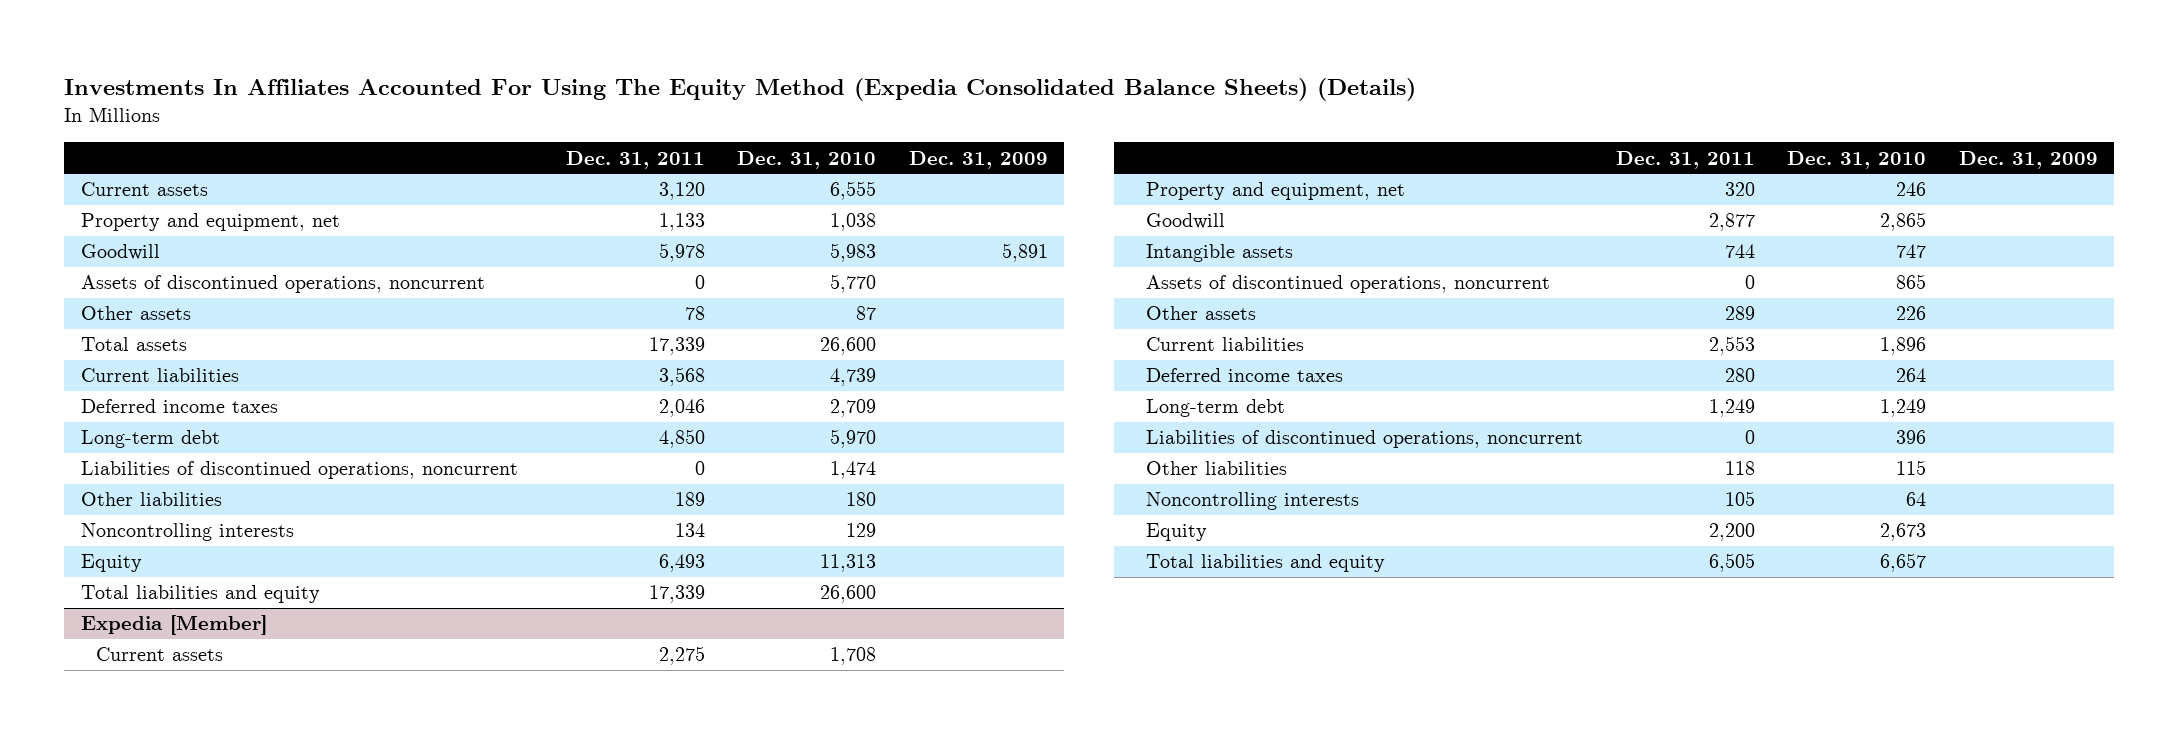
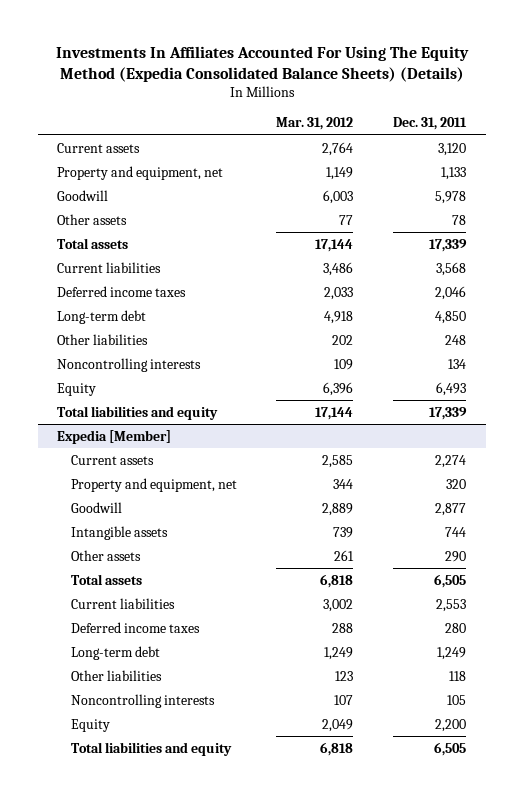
[737,150,877,169] Dec. 31, 2010 -> none
[908,150,1048,169] Dec. 31, 2009 -> none
none -> [276,117,354,131] Mar. 31, 2012
[80,275,485,294] Assets of discontinued operations, noncurrent -> none
[80,461,518,480] Liabilities of discontinued operations, noncurrent -> none
[674,492,705,507] 189 -> [445,334,467,345] 248
[658,646,705,666] 2,275 -> [435,454,467,468] 2,274
[1146,275,1551,294] Assets of discontinued operations, noncurrent -> none
[1724,306,1755,321] 289 -> [445,550,467,562] 290
none -> [70,573,142,585] Total assets
[1146,430,1584,449] Liabilities of discontinued operations, noncurrent -> none

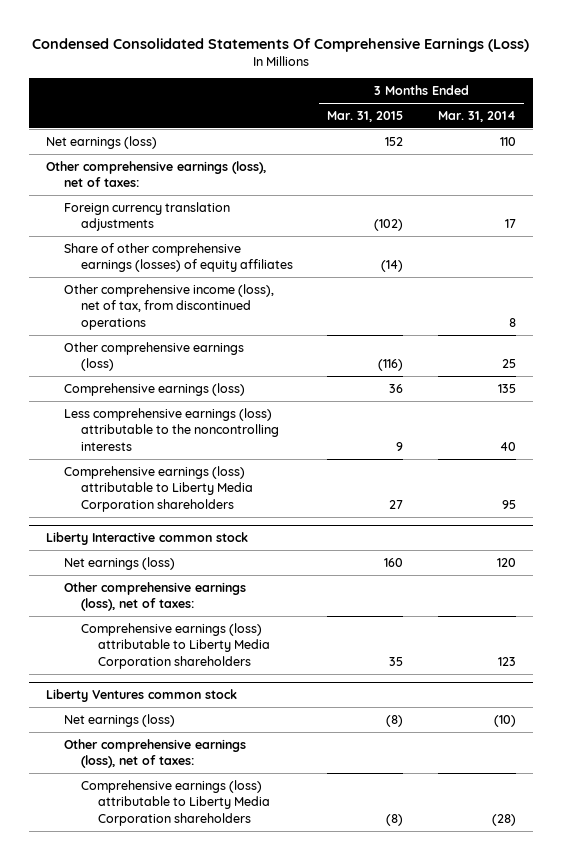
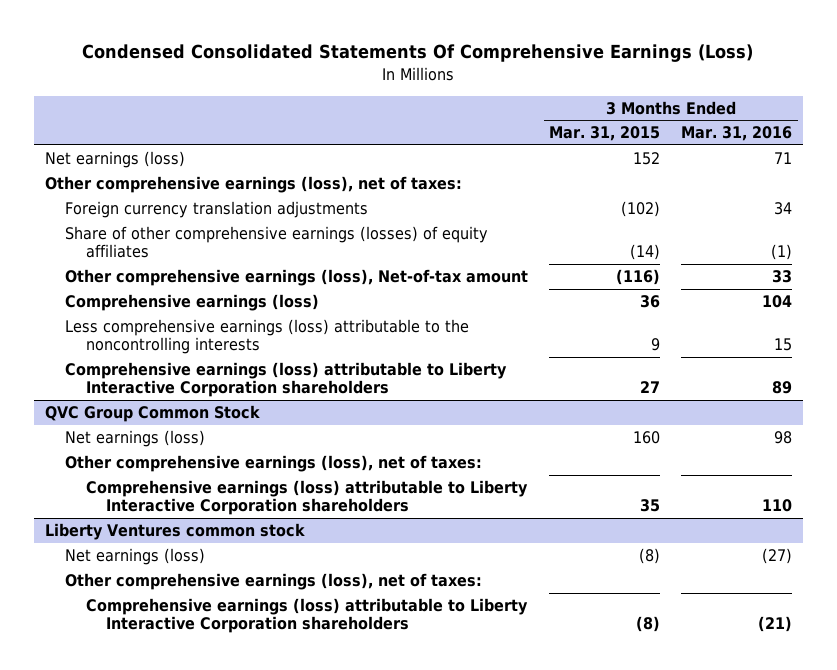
[437,110,516,122] Mar. 31, 2014 -> none
none -> [681,126,793,142] Mar. 31, 2016
[63,283,274,330] Other comprehensive income (loss), net of tax, from discontinued operations -> none
[63,341,244,372] Other comprehensive earnings (loss) -> [65,269,529,287] Other comprehensive earnings (loss), Net-of-tax amount
[46,532,249,546] Liberty Interactive common stock -> none
[63,465,253,512] Comprehensive earnings (loss) attributable to Liberty Media Corporation shareholders -> [65,362,508,398] Comprehensive earnings (loss) attributable to Liberty Interactive Corporation shareholders
none -> [44,405,260,423] QVC Group Common Stock
[80,622,271,669] Comprehensive earnings (loss) attributable to Liberty Media Corporation shareholders -> [85,480,528,516] Comprehensive earnings (loss) attributable to Liberty Interactive Corporation shareholders
[80,779,271,826] Comprehensive earnings (loss) attributable to Liberty Media Corporation shareholders -> [85,598,528,634] Comprehensive earnings (loss) attributable to Liberty Interactive Corporation shareholders

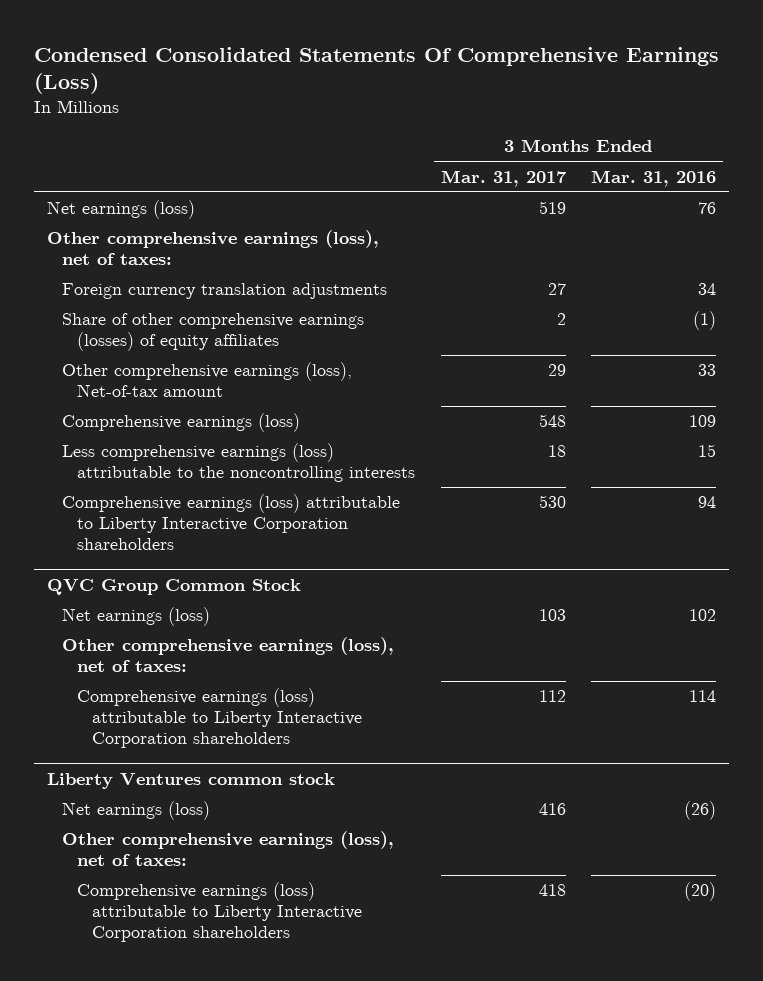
[549,126,661,142] Mar. 31, 2015 -> none
none -> [440,169,567,187] Mar. 31, 2017
[774,152,793,165] 71 -> [698,202,717,215] 76
[762,295,793,309] 104 -> [689,415,717,428] 109
[772,381,793,395] 89 -> [698,496,717,509] 94
[774,431,793,445] 98 -> [689,609,717,622] 102
[762,499,793,513] 110 -> [689,690,717,703] 114
[762,548,793,565] (27) -> [684,801,717,821] (26)
[758,616,793,633] (21) -> [684,882,717,902] (20)

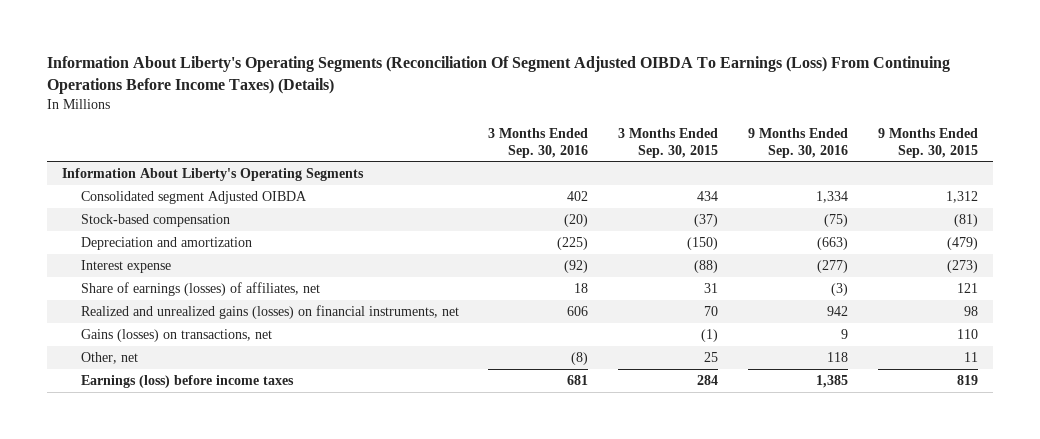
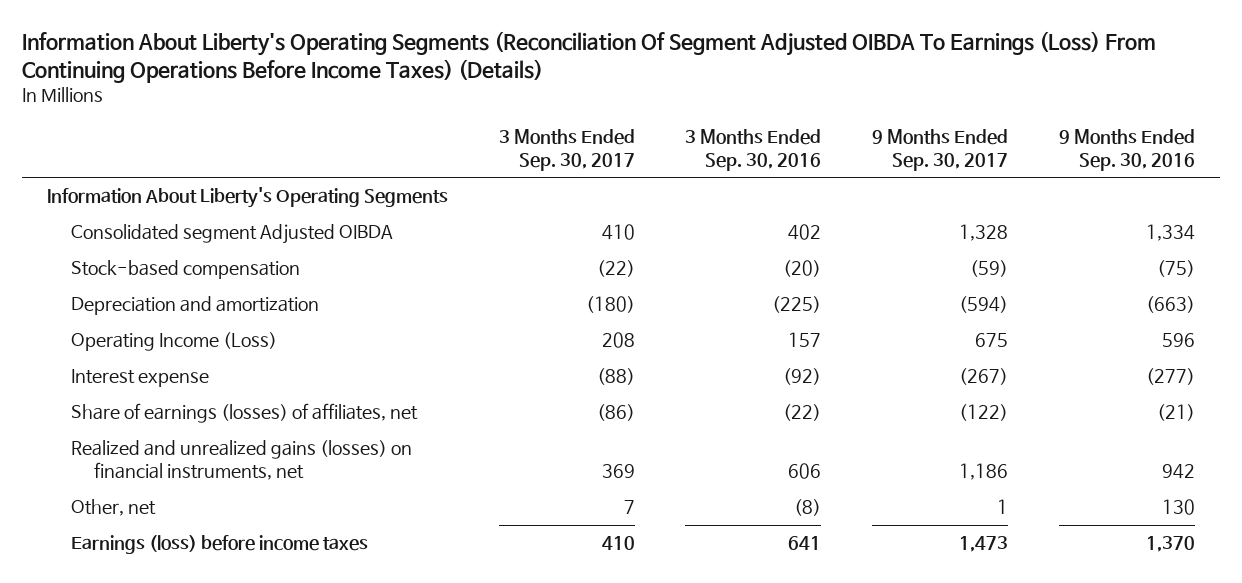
[618,128,719,158] 3 Months Ended Sep. 30, 2015 -> none
[877,128,978,158] 9 Months Ended Sep. 30, 2015 -> none
none -> [498,129,635,171] 3 Months Ended Sep. 30, 2017
none -> [871,129,1008,171] 9 Months Ended Sep. 30, 2017
none -> [70,332,277,352] Operating Income (Loss)
[574,282,589,293] 18 -> [783,404,822,422] (22)
[830,282,848,296] (3) -> [1156,404,1195,422] (21)
[80,328,272,342] Gains (losses) on transactions, net -> none
[826,351,848,362] 118 -> [1161,499,1195,516] 130
[567,374,589,385] 681 -> [788,536,822,551] 641
[815,374,848,388] 1,385 -> [1145,536,1195,553] 1,370

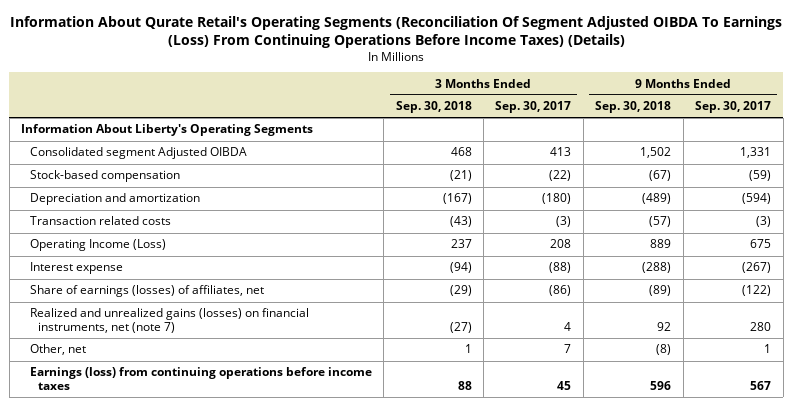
[21,31,1156,83] Information About Liberty's Operating Segments (Reconciliation Of Segment Adjusted OIBDA To Earnings (Loss) From Continuing Operations Before Income Taxes) (Details) -> [10,16,783,49] Information About Qurate Retail's Operating Segments (Reconciliation Of Segment Adjusted OIBDA To Earnings (Loss) From Continuing Operations Before Income Taxes) (Details)
[685,129,822,171] 3 Months Ended Sep. 30, 2016 -> none
[1058,129,1195,171] 9 Months Ended Sep. 30, 2016 -> none
none -> [395,101,472,114] Sep. 30, 2018
none -> [595,101,672,114] Sep. 30, 2018
[601,224,635,241] 410 -> [550,147,572,157] 413
[958,224,1008,242] 1,328 -> [740,147,772,159] 1,331
none -> [29,216,171,226] Transaction related costs
[70,440,412,481] Realized and unrealized gains (losses) on financial instruments, net -> [29,308,309,334] Realized and unrealized gains (losses) on financial instruments, net (note 7)
[601,464,635,479] 369 -> [564,322,572,332] 4
[958,463,1008,481] 1,186 -> [750,322,772,332] 280
[70,535,368,555] Earnings (loss) before income taxes -> [29,367,372,391] Earnings (loss) from continuing operations before income taxes
[601,536,635,551] 410 -> [557,381,572,391] 45
[958,536,1008,553] 1,473 -> [750,381,772,391] 567

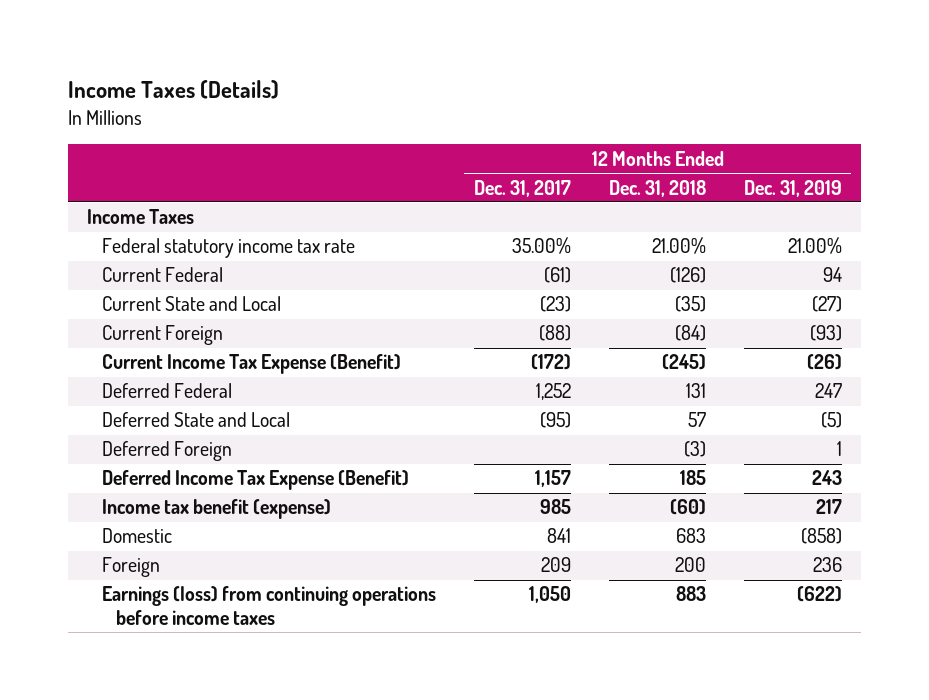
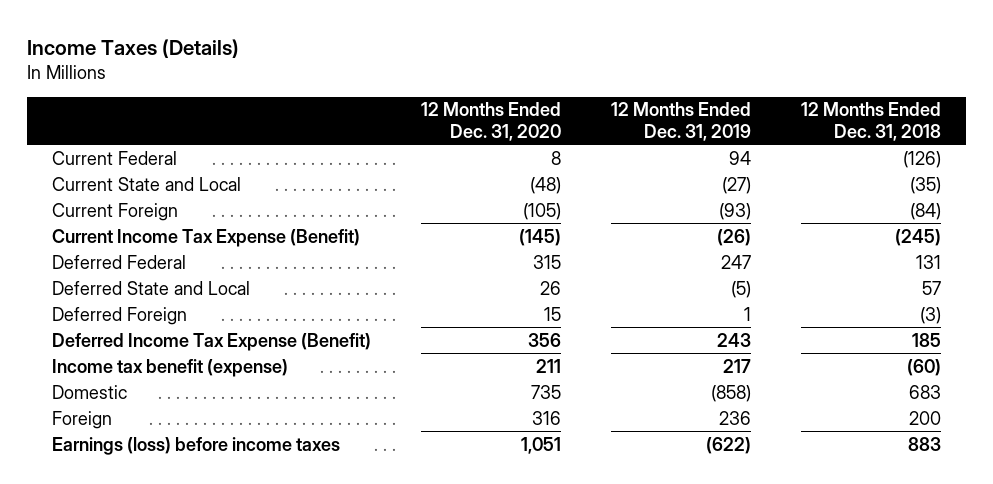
[473,179,571,197] Dec. 31, 2017 -> none
none -> [420,102,561,141] 12 Months Ended Dec. 31, 2020
[87,209,195,225] Income Taxes -> none
[101,238,355,259] Federal statutory income tax rate -> none
[101,586,436,625] Earnings (loss) from continuing operations before income taxes -> [52,436,341,455] Earnings (loss) before income taxes

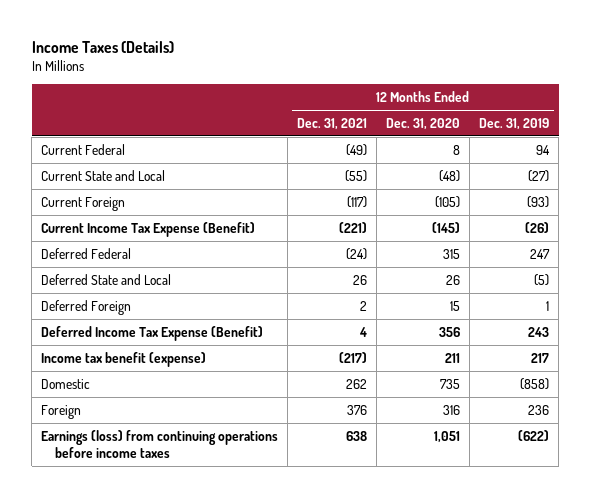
[800,102,941,141] 12 Months Ended Dec. 31, 2018 -> none
none -> [297,117,368,130] Dec. 31, 2021
[52,436,341,455] Earnings (loss) before income taxes -> [41,429,279,458] Earnings (loss) from continuing operations before income taxes

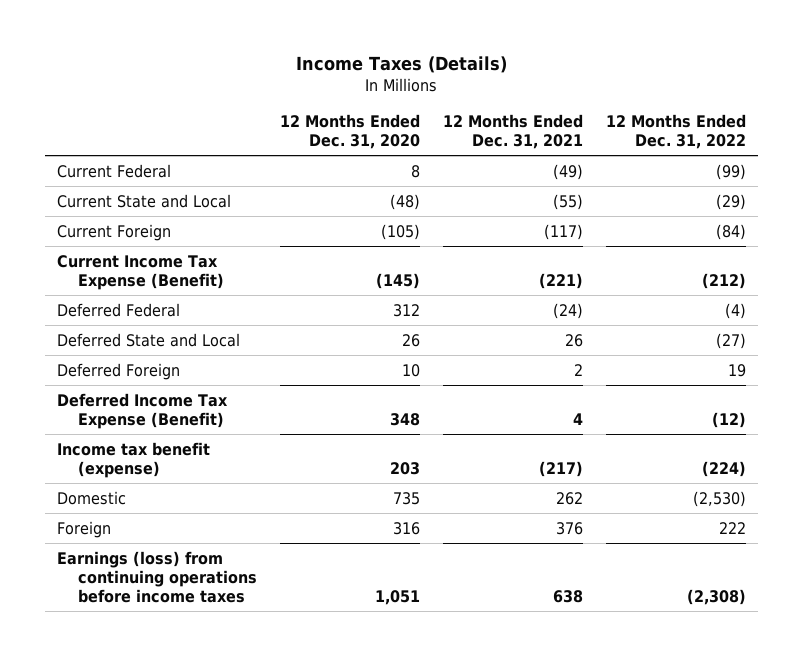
[479,117,550,130] Dec. 31, 2019 -> none
none -> [606,114,747,150] 12 Months Ended Dec. 31, 2022
[443,248,461,259] 315 -> [393,303,421,317] 312
[450,300,461,311] 15 -> [402,363,421,377] 10
[439,326,461,337] 356 -> [390,412,421,426] 348
[445,352,461,363] 211 -> [390,461,421,475] 203

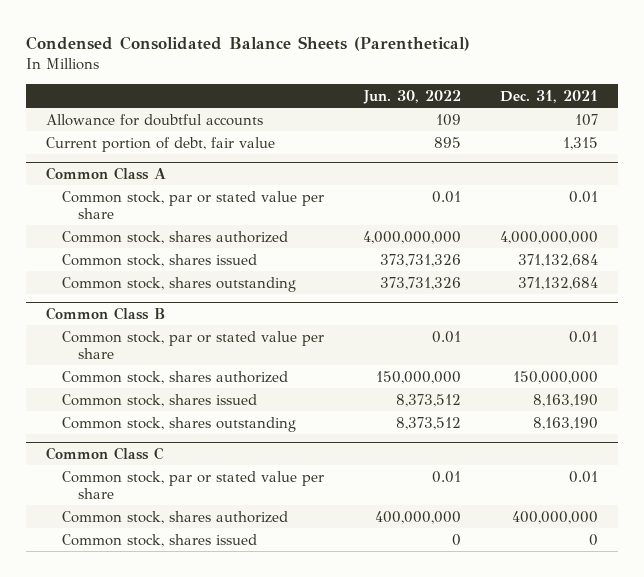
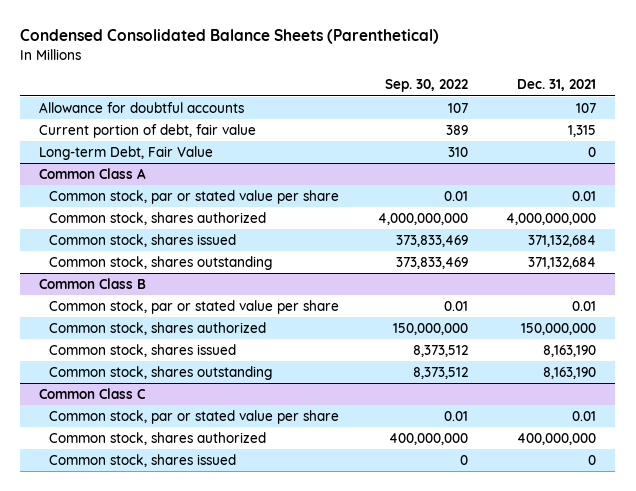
[362,89,461,104] Jun. 30, 2022 -> none
none -> [384,79,468,93] Sep. 30, 2022
none -> [39,146,214,161] Long-term Debt, Fair Value

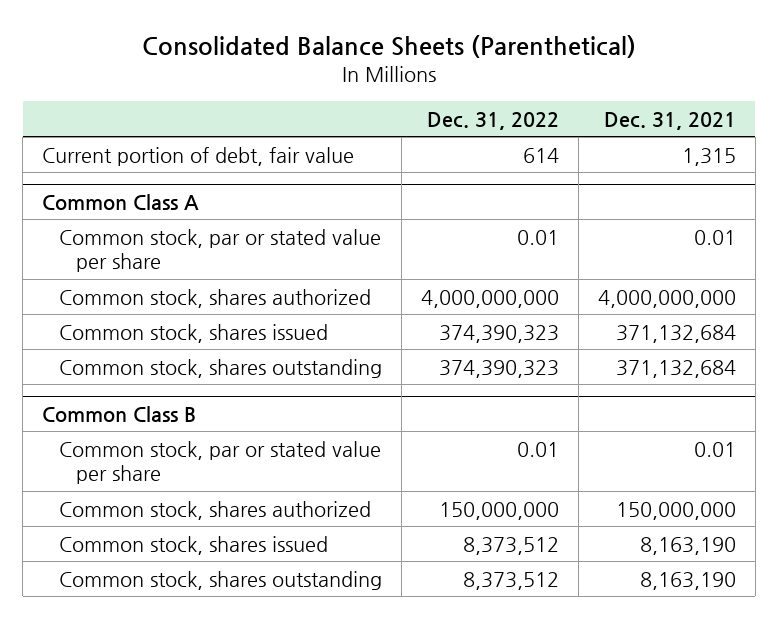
[20,29,440,45] Condensed Consolidated Balance Sheets (Parenthetical) -> [141,34,636,58] Consolidated Balance Sheets (Parenthetical)
[384,79,468,93] Sep. 30, 2022 -> none
none -> [426,112,559,131] Dec. 31, 2022
[39,102,245,114] Allowance for doubtful accounts -> none
[39,146,214,161] Long-term Debt, Fair Value -> none
[39,388,147,400] Common Class C -> none
[48,410,339,425] Common stock, par or stated value per share -> none
[48,432,266,446] Common stock, shares authorized -> none
[48,454,236,468] Common stock, shares issued -> none

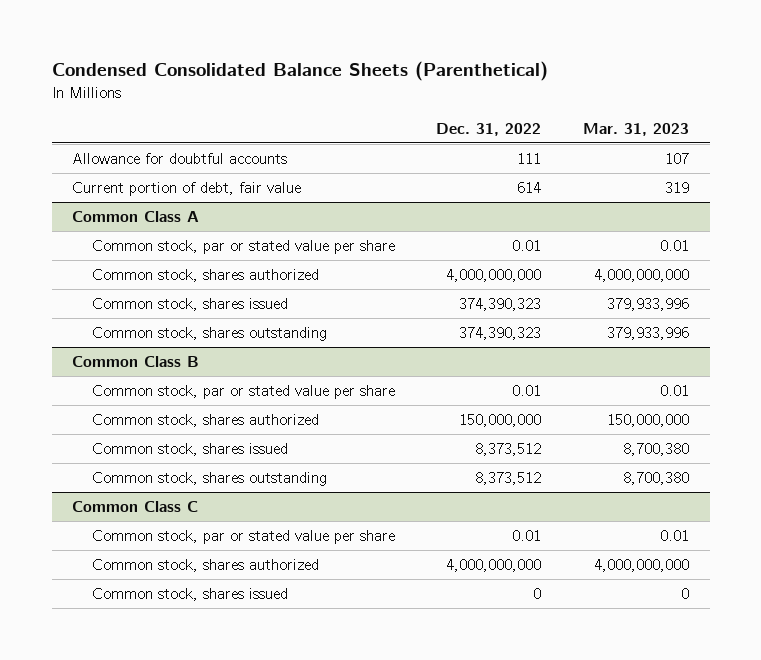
[141,34,636,58] Consolidated Balance Sheets (Parenthetical) -> [51,61,548,82] Condensed Consolidated Balance Sheets (Parenthetical)
[603,112,736,131] Dec. 31, 2021 -> none
none -> [582,122,689,136] Mar. 31, 2023
none -> [72,153,288,165] Allowance for doubtful accounts
none -> [72,501,199,513] Common Class C
none -> [91,530,395,545] Common stock, par or stated value per share
none -> [91,559,319,573] Common stock, shares authorized
none -> [91,588,288,602] Common stock, shares issued

